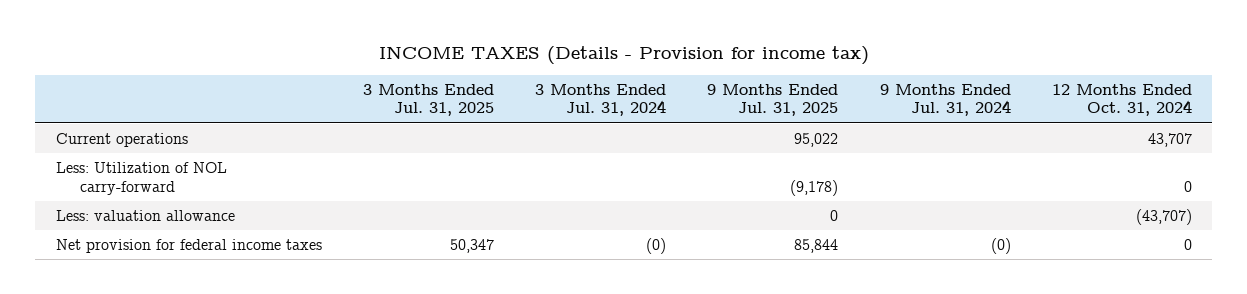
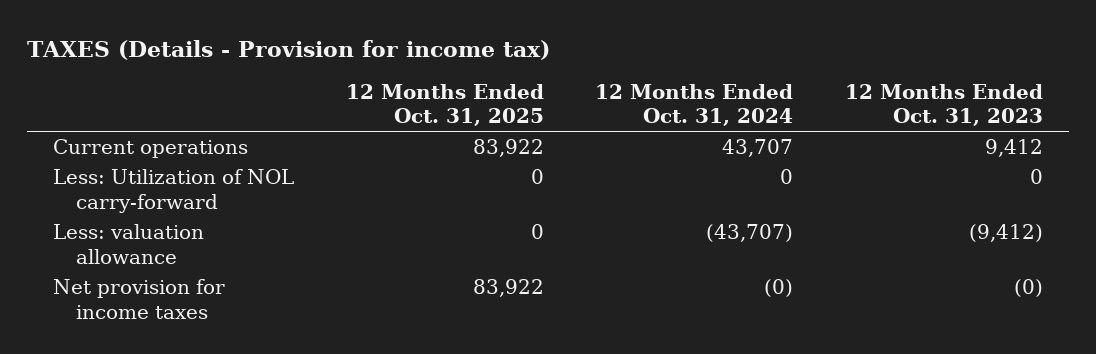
[378,46,869,66] INCOME TAXES (Details - Provision for income tax) -> [27,40,551,61] TAXES (Details - Provision for income tax)
[362,83,494,117] 3 Months Ended Jul. 31, 2025 -> none
[535,83,667,117] 3 Months Ended Jul. 31, 2024 -> none
[707,83,839,117] 9 Months Ended Jul. 31, 2025 -> none
[879,83,1011,117] 9 Months Ended Jul. 31, 2024 -> none
none -> [345,83,544,127] 12 Months Ended Oct. 31, 2025
none -> [845,83,1044,127] 12 Months Ended Oct. 31, 2023
[55,239,322,254] Net provision for federal income taxes -> [53,279,226,319] Net provision for income taxes
[1183,239,1192,251] 0 -> [764,279,794,298] (0)

